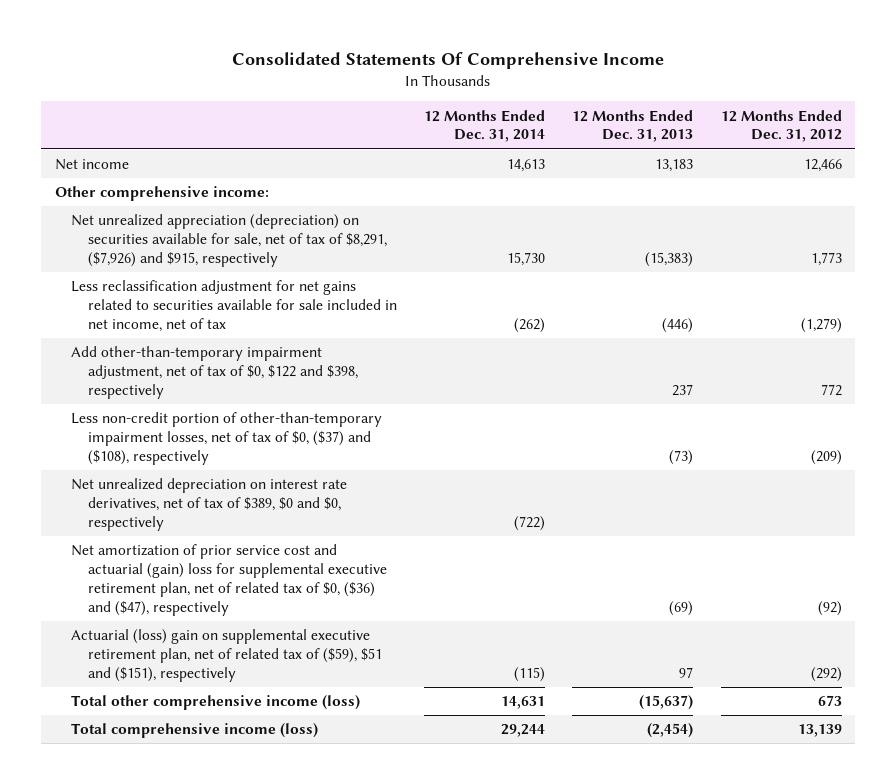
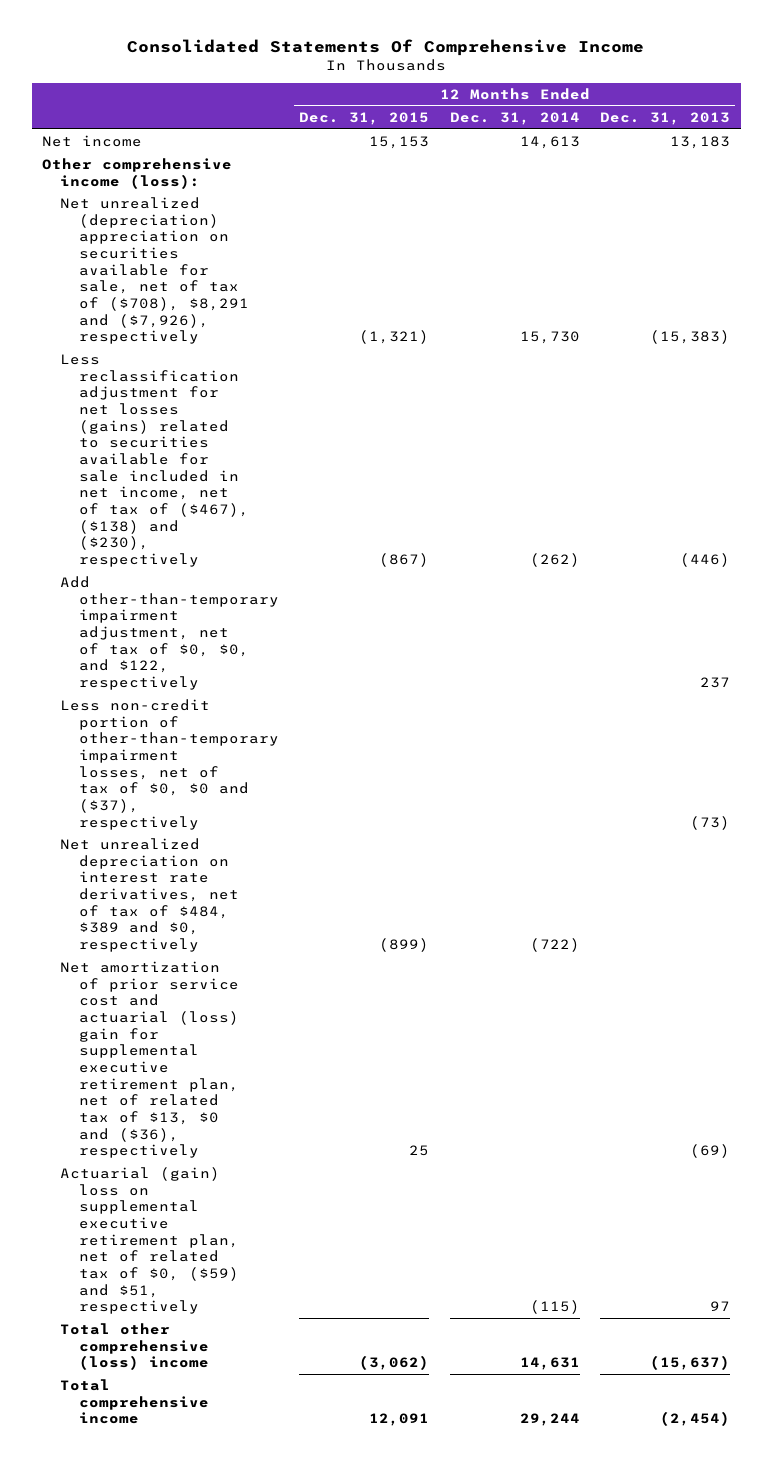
[720,109,842,143] 12 Months Ended Dec. 31, 2012 -> none
none -> [299,111,430,125] Dec. 31, 2015
[54,186,269,202] Other comprehensive income: -> [41,157,232,189] Other comprehensive income (loss):
[71,214,387,267] Net unrealized appreciation (depreciation) on securities available for sale, net of tax of $8,291, ($7,926) and $915, respectively -> [60,196,250,345] Net unrealized (depreciation) appreciation on securities available for sale, net of tax of ($708), $8,291 and ($7,926), respectively
[71,280,397,332] Less reclassification adjustment for net gains related to securities available for sale included in net income, net of tax -> [60,353,250,568] Less reclassification adjustment for net losses (gains) related to securities available for sale included in net income, net of tax of ($467), ($138) and ($230), respectively
[71,346,358,399] Add other-than-temporary impairment adjustment, net of tax of $0, $122 and $398, respectively -> [60,575,280,691] Add other-than-temporary impairment adjustment, net of tax of $0, $0, and $122, respectively
[71,412,383,465] Less non-credit portion of other-than-temporary impairment losses, net of tax of $0, ($37) and ($108), respectively -> [60,698,280,830] Less non-credit portion of other-than-temporary impairment losses, net of tax of $0, $0 and ($37), respectively
[71,478,348,531] Net unrealized depreciation on interest rate derivatives, net of tax of $389, $0 and $0, respectively -> [60,837,240,953] Net unrealized depreciation on interest rate derivatives, net of tax of $484, $389 and $0, respectively
[71,544,387,616] Net amortization of prior service cost and actuarial (gain) loss for supplemental executive retirement plan, net of related tax of $0, ($36) and ($47), respectively -> [60,960,240,1159] Net amortization of prior service cost and actuarial (loss) gain for supplemental executive retirement plan, net of related tax of $13, $0 and ($36), respectively
[71,629,382,682] Actuarial (loss) gain on supplemental executive retirement plan, net of related tax of ($59), $51 and ($151), respectively -> [60,1166,240,1315] Actuarial (gain) loss on supplemental executive retirement plan, net of related tax of $0, ($59) and $51, respectively
[71,695,361,711] Total other comprehensive income (loss) -> [60,1322,210,1371] Total other comprehensive (loss) income
[71,723,319,739] Total comprehensive income (loss) -> [60,1378,210,1425] Total comprehensive income

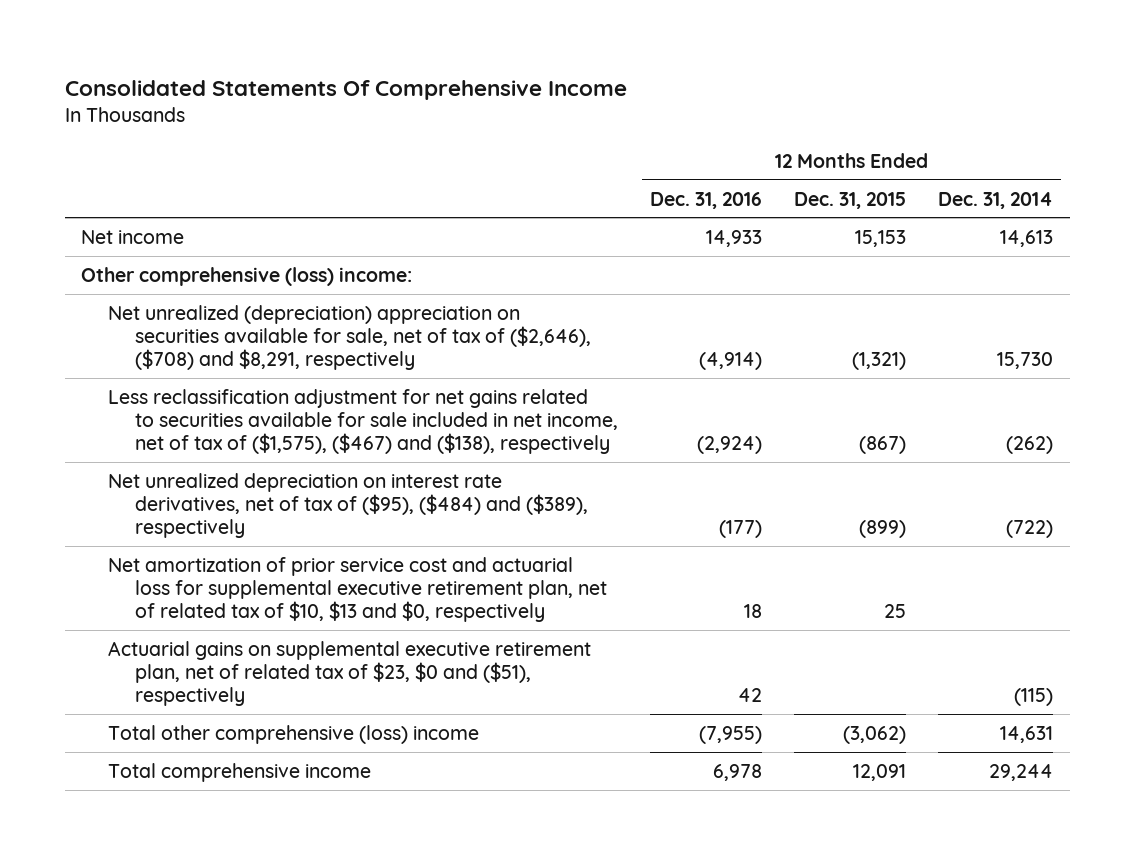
[600,111,731,125] Dec. 31, 2013 -> none
none -> [650,191,763,209] Dec. 31, 2016
[60,575,280,691] Add other-than-temporary impairment adjustment, net of tax of $0, $0, and $122, respectively -> none
[60,698,280,830] Less non-credit portion of other-than-temporary impairment losses, net of tax of $0, $0 and ($37), respectively -> none
[41,157,232,189] Other comprehensive income (loss): -> [81,266,413,286] Other comprehensive (loss) income:
[60,196,250,345] Net unrealized (depreciation) appreciation on securities available for sale, net of tax of ($708), $8,291 and ($7,926), respectively -> [108,304,591,370] Net unrealized (depreciation) appreciation on securities available for sale, net of tax of ($2,646), ($708) and $8,291, respectively
[60,353,250,568] Less reclassification adjustment for net losses (gains) related to securities available for sale included in net income, net of tax of ($467), ($138) and ($230), respectively -> [108,388,618,454] Less reclassification adjustment for net gains related to securities available for sale included in net income, net of tax of ($1,575), ($467) and ($138), respectively
[60,837,240,953] Net unrealized depreciation on interest rate derivatives, net of tax of $484, $389 and $0, respectively -> [108,472,588,538] Net unrealized depreciation on interest rate derivatives, net of tax of ($95), ($484) and ($389), respectively
[60,960,240,1159] Net amortization of prior service cost and actuarial (loss) gain for supplemental executive retirement plan, net of related tax of $13, $0 and ($36), respectively -> [108,556,607,622] Net amortization of prior service cost and actuarial loss for supplemental executive retirement plan, net of related tax of $10, $13 and $0, respectively
[60,1166,240,1315] Actuarial (gain) loss on supplemental executive retirement plan, net of related tax of $0, ($59) and $51, respectively -> [108,640,592,706] Actuarial gains on supplemental executive retirement plan, net of related tax of $23, $0 and ($51), respectively

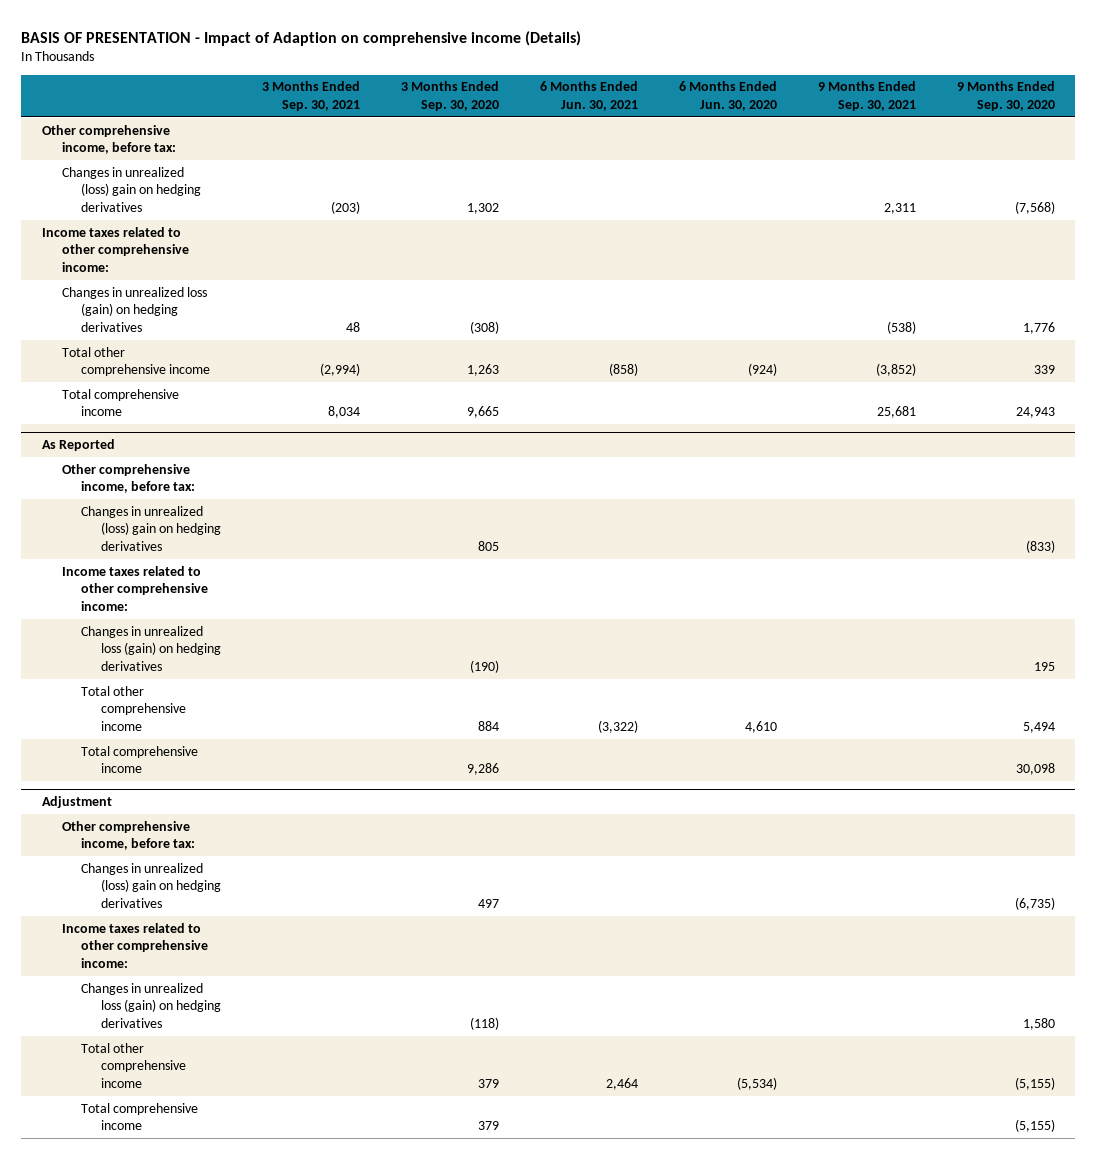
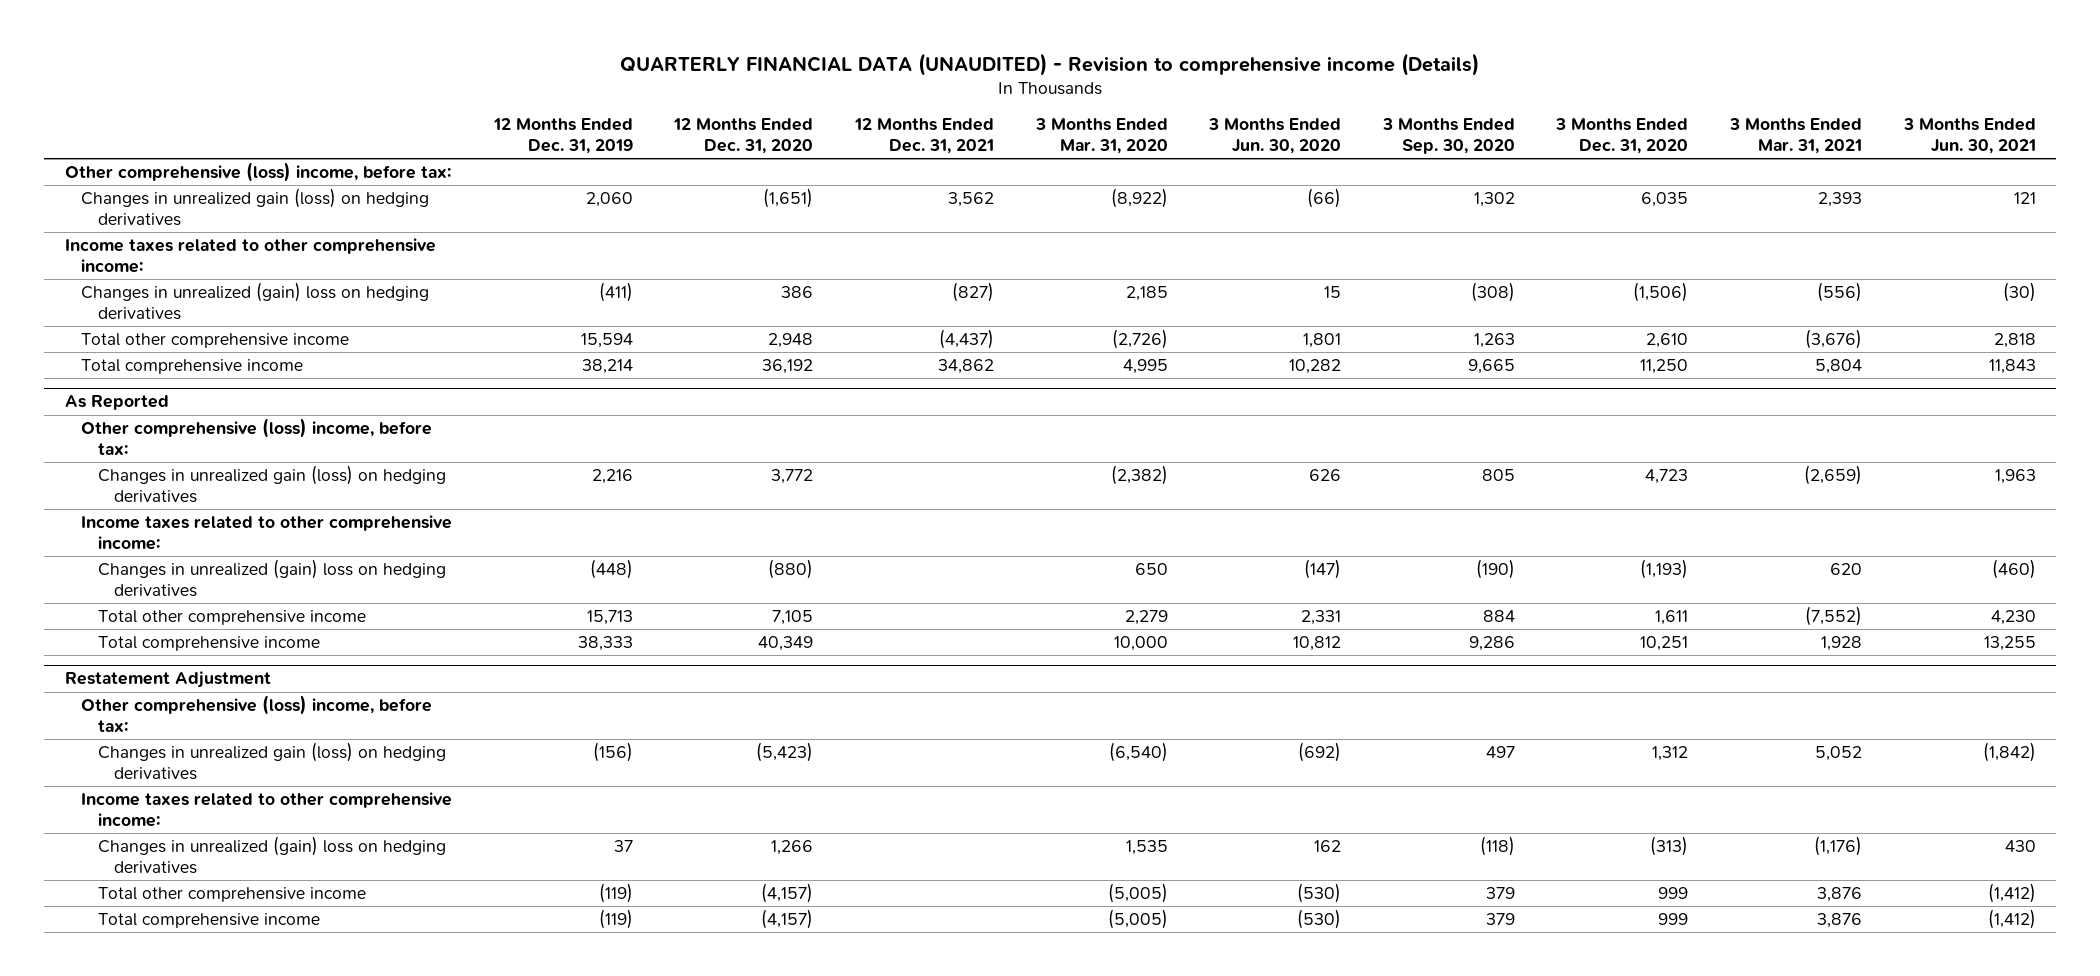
[21,30,582,46] BASIS OF PRESENTATION - Impact of Adaption on comprehensive income (Details) -> [620,52,1480,76] QUARTERLY FINANCIAL DATA (UNAUDITED) - Revision to comprehensive income (Details)
[261,81,360,112] 3 Months Ended Sep. 30, 2021 -> none
[539,81,638,112] 6 Months Ended Jun. 30, 2021 -> none
[678,81,777,112] 6 Months Ended Jun. 30, 2020 -> none
[817,81,916,112] 9 Months Ended Sep. 30, 2021 -> none
[956,81,1055,112] 9 Months Ended Sep. 30, 2020 -> none
none -> [492,118,633,154] 12 Months Ended Dec. 31, 2019
none -> [673,118,814,154] 12 Months Ended Dec. 31, 2020
none -> [853,118,994,154] 12 Months Ended Dec. 31, 2021
none -> [1034,118,1168,154] 3 Months Ended Mar. 31, 2020
none -> [1208,118,1342,154] 3 Months Ended Jun. 30, 2020
none -> [1555,118,1689,154] 3 Months Ended Dec. 31, 2020
none -> [1729,118,1863,154] 3 Months Ended Mar. 31, 2021
none -> [1902,118,2036,154] 3 Months Ended Jun. 30, 2021
[41,124,176,155] Other comprehensive income, before tax: -> [64,162,451,183] Other comprehensive (loss) income, before tax:
[61,166,202,213] Changes in unrealized (loss) gain on hedging derivatives -> [81,188,430,226] Changes in unrealized gain (loss) on hedging derivatives
[61,286,207,333] Changes in unrealized loss (gain) on hedging derivatives -> [81,282,430,320] Changes in unrealized (gain) loss on hedging derivatives
[61,463,196,494] Other comprehensive income, before tax: -> [81,418,433,455] Other comprehensive (loss) income, before tax:
[81,505,221,552] Changes in unrealized (loss) gain on hedging derivatives -> [97,465,446,503] Changes in unrealized gain (loss) on hedging derivatives
[81,625,221,672] Changes in unrealized loss (gain) on hedging derivatives -> [97,559,446,597] Changes in unrealized (gain) loss on hedging derivatives
[41,796,112,809] Adjustment -> [64,671,271,689] Restatement Adjustment
[61,820,196,851] Other comprehensive income, before tax: -> [81,695,433,732] Other comprehensive (loss) income, before tax:
[81,862,221,909] Changes in unrealized (loss) gain on hedging derivatives -> [97,742,446,780] Changes in unrealized gain (loss) on hedging derivatives
[81,982,221,1029] Changes in unrealized loss (gain) on hedging derivatives -> [97,836,446,874] Changes in unrealized (gain) loss on hedging derivatives

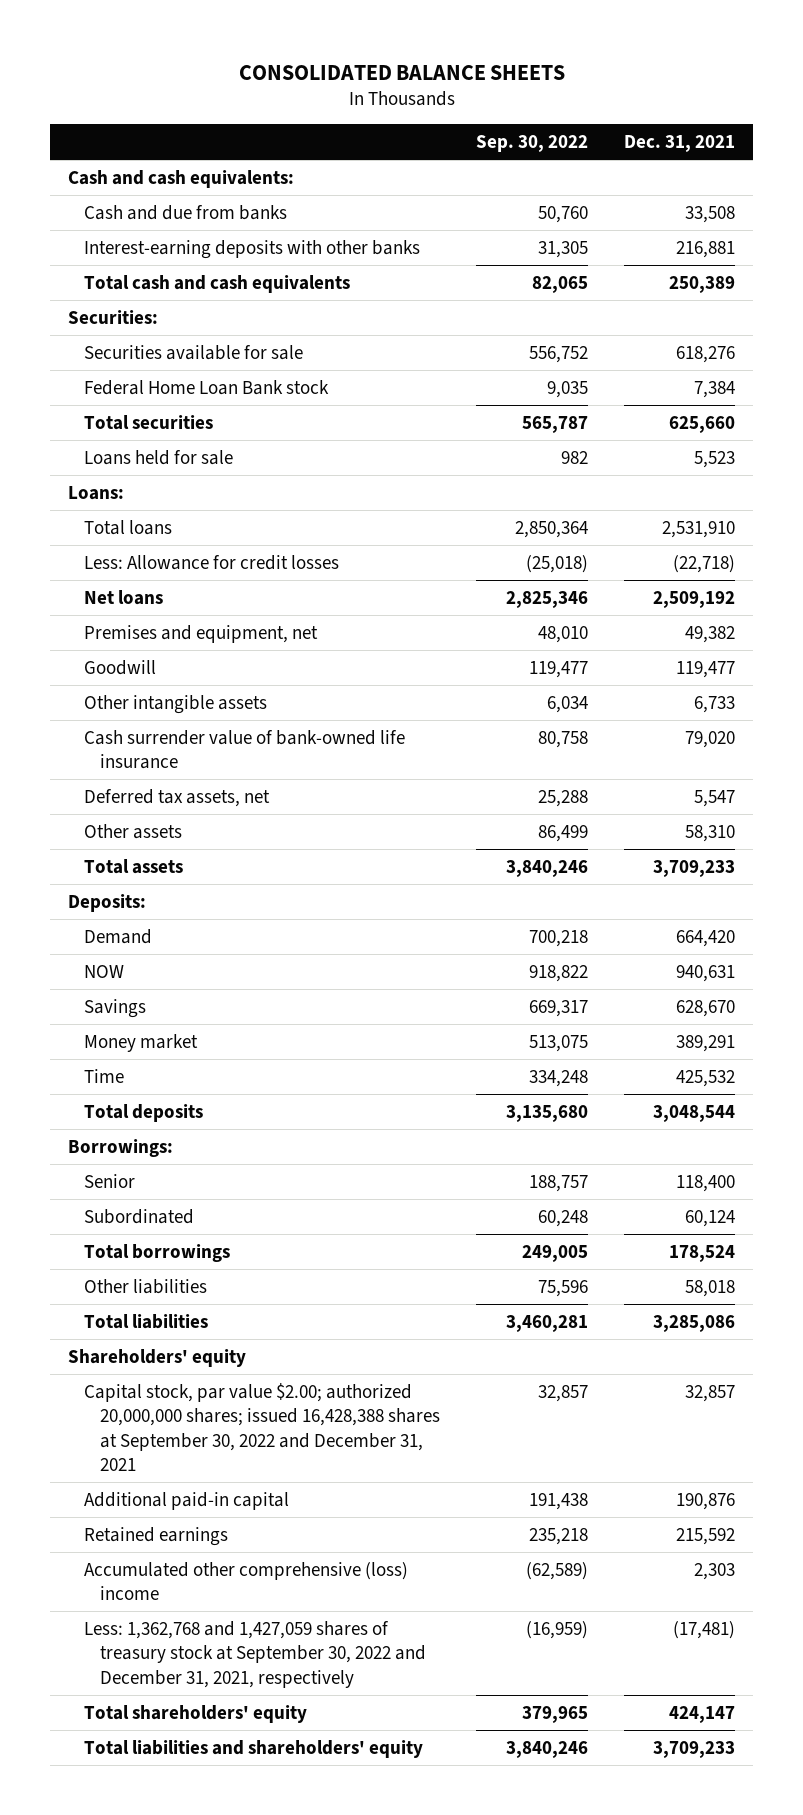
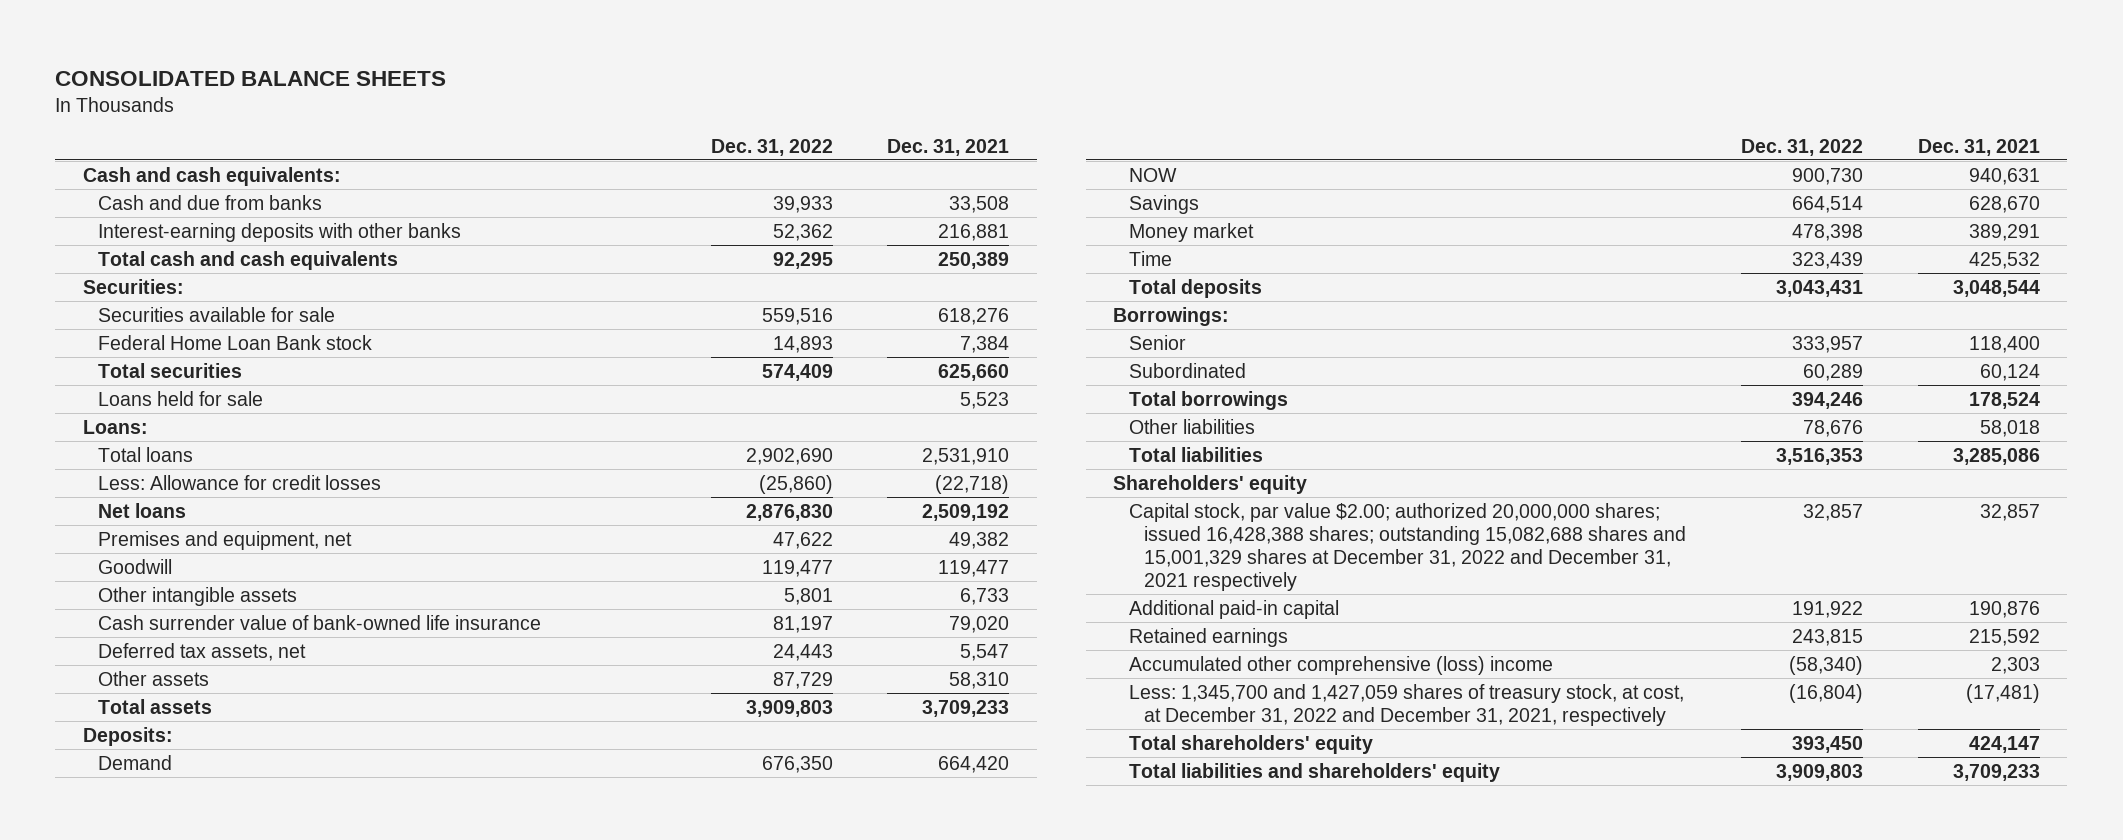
[476,134,589,152] Sep. 30, 2022 -> none
none -> [710,138,833,156] Dec. 31, 2022
[84,1382,441,1472] Capital stock, par value $2.00; authorized 20,000,000 shares; issued 16,428,388 shares at September 30, 2022 and December 31, 2021 -> [1128,502,1687,591] Capital stock, par value $2.00; authorized 20,000,000 shares; issued 16,428,388 shares; outstanding 15,082,688 shares and 15,001,329 shares at December 31, 2022 and December 31, 2021 respectively
[84,1620,427,1688] Less: 1,362,768 and 1,427,059 shares of treasury stock at September 30, 2022 and December 31, 2021, respectively -> [1128,683,1684,726] Less: 1,345,700 and 1,427,059 shares of treasury stock, at cost, at December 31, 2022 and December 31, 2021, respectively

